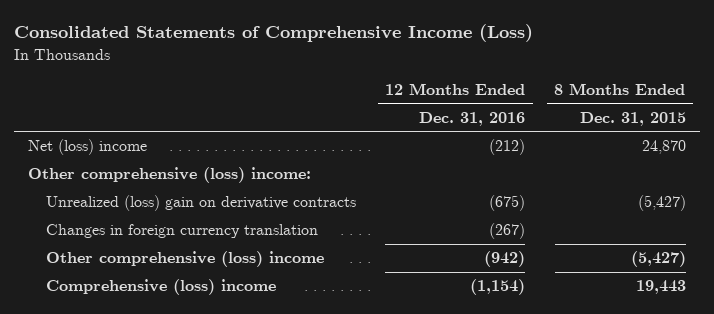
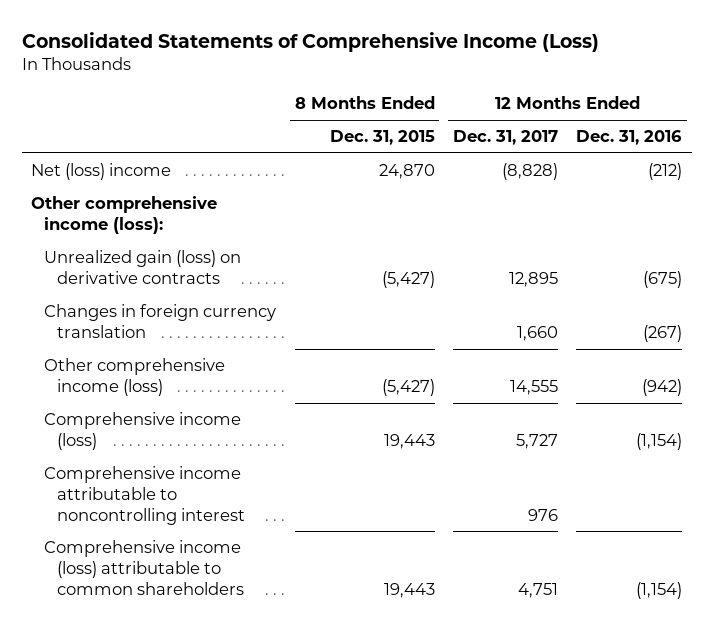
none -> [453,130,559,146] Dec. 31, 2017
[28,167,312,184] Other comprehensive (loss) income: -> [31,196,218,234] Other comprehensive income (loss):
[46,195,357,212] Unrealized (loss) gain on derivative contracts -> [44,250,242,284] Unrealized gain (loss) on derivative contracts
[46,251,325,268] Other comprehensive (loss) income -> [44,358,226,396] Other comprehensive income (loss)
none -> [44,412,242,450] Comprehensive income (loss)
none -> [44,466,246,525] Comprehensive income attributable to noncontrolling interest
[46,279,277,296] Comprehensive (loss) income -> [44,540,245,595] Comprehensive income (loss) attributable to common shareholders

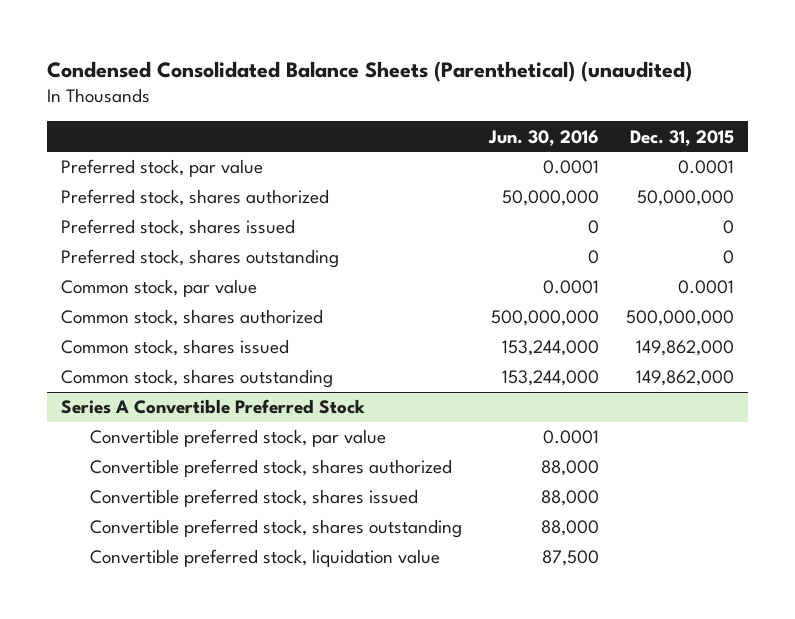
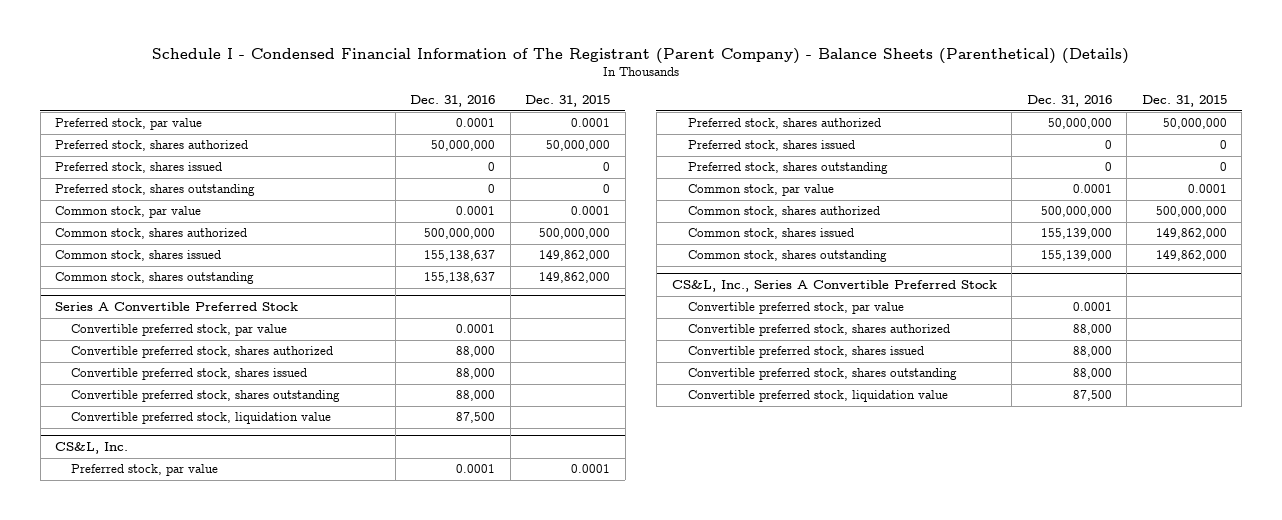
[47,60,693,82] Condensed Consolidated Balance Sheets (Parenthetical) (unaudited) -> [151,48,1129,65] Schedule I - Condensed Financial Information of The Registrant (Parent Company) - Balance Sheets (Parenthetical) (Details)
[488,129,600,146] Jun. 30, 2016 -> none
none -> [410,94,496,107] Dec. 31, 2016
none -> [55,442,129,455] CS&L, Inc.
none -> [71,464,219,477] Preferred stock, par value
none -> [687,118,881,130] Preferred stock, shares authorized
none -> [687,140,855,152] Preferred stock, shares issued
none -> [687,162,888,175] Preferred stock, shares outstanding
none -> [687,184,834,197] Common stock, par value
none -> [687,206,880,218] Common stock, shares authorized
none -> [687,228,854,240] Common stock, shares issued
none -> [687,250,887,263] Common stock, shares outstanding
none -> [671,280,997,293] CS&L, Inc., Series A Convertible Preferred Stock
none -> [687,302,904,315] Convertible preferred stock, par value
none -> [687,324,950,337] Convertible preferred stock, shares authorized
none -> [687,346,924,359] Convertible preferred stock, shares issued
none -> [687,368,957,381] Convertible preferred stock, shares outstanding
none -> [687,390,948,403] Convertible preferred stock, liquidation value

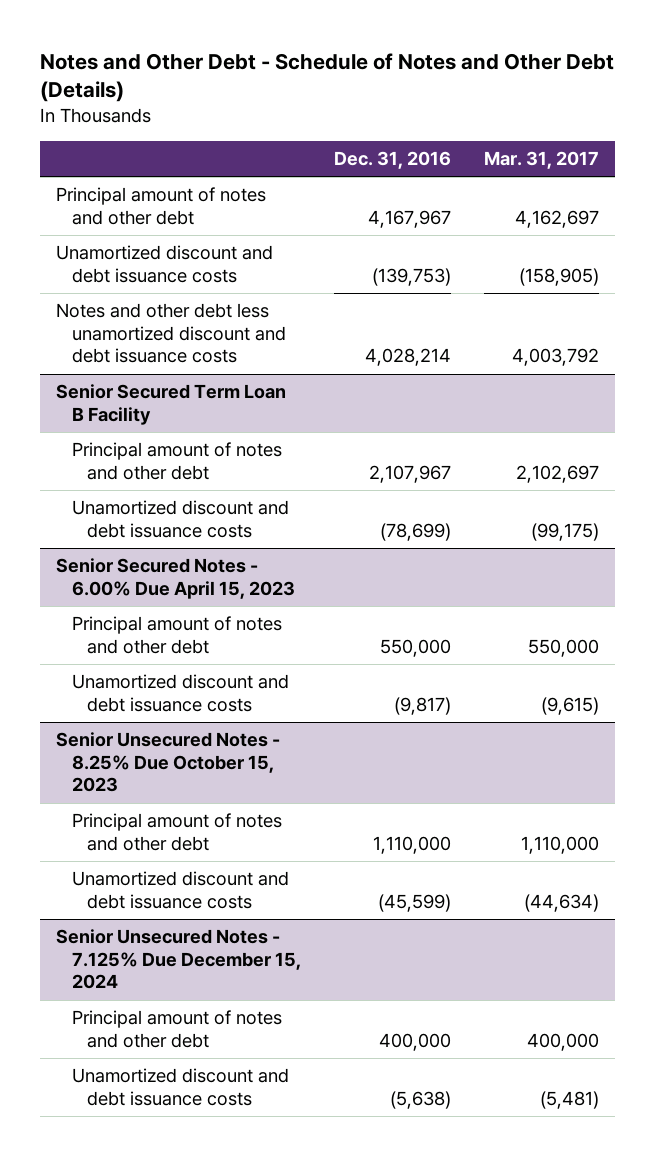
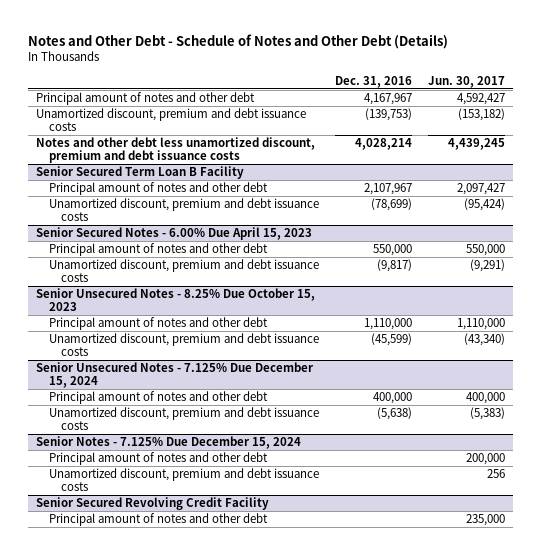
[483,151,599,170] Mar. 31, 2017 -> none
none -> [427,75,505,88] Jun. 30, 2017
[56,245,274,283] Unamortized discount and debt issuance costs -> [36,108,307,132] Unamortized discount, premium and debt issuance costs
[56,303,286,364] Notes and other debt less unamortized discount and debt issuance costs -> [36,137,316,164] Notes and other debt less unamortized discount, premium and debt issuance costs
[71,500,289,538] Unamortized discount and debt issuance costs -> [48,198,319,222] Unamortized discount, premium and debt issuance costs
[71,674,289,712] Unamortized discount and debt issuance costs -> [48,259,319,283] Unamortized discount, premium and debt issuance costs
[71,871,289,909] Unamortized discount and debt issuance costs -> [48,333,319,357] Unamortized discount, premium and debt issuance costs
[71,1068,289,1106] Unamortized discount and debt issuance costs -> [48,407,319,431] Unamortized discount, premium and debt issuance costs
none -> [36,436,302,450] Senior Notes - 7.125% Due December 15, 2024
none -> [48,452,268,466] Principal amount of notes and other debt
none -> [48,468,319,492] Unamortized discount, premium and debt issuance costs
none -> [36,497,270,511] Senior Secured Revolving Credit Facility
none -> [48,513,268,527] Principal amount of notes and other debt

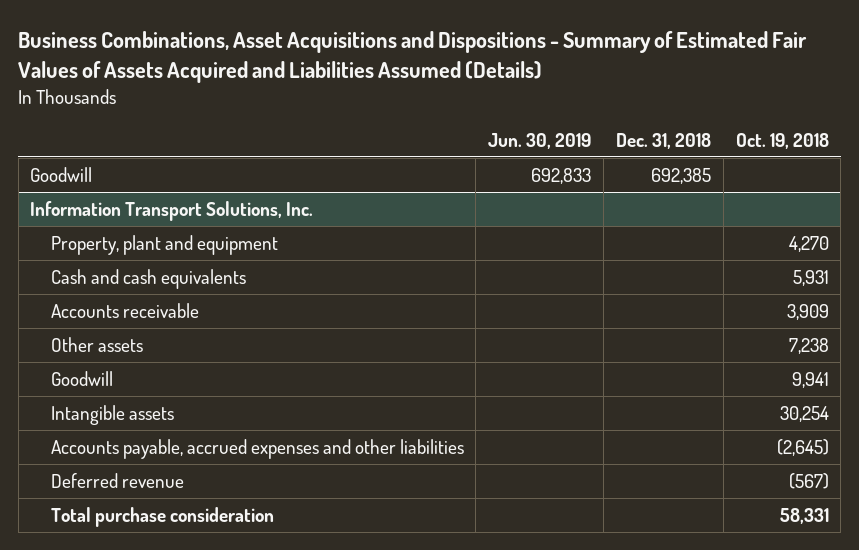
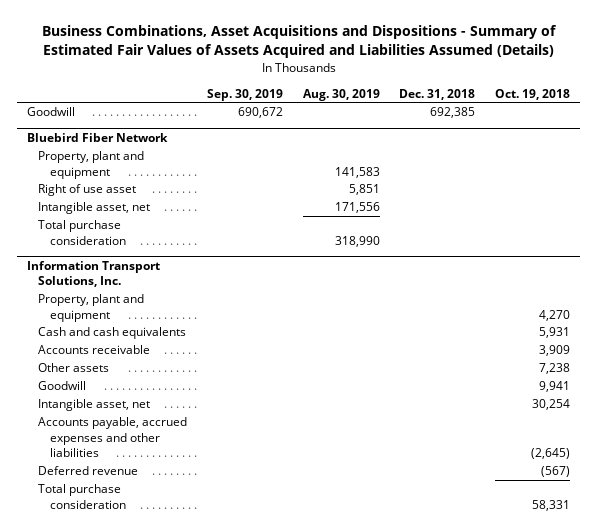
[488,132,592,149] Jun. 30, 2019 -> none
none -> [207,88,284,101] Sep. 30, 2019
none -> [302,88,380,101] Aug. 30, 2019
none -> [27,133,169,143] Bluebird Fiber Network
none -> [38,151,145,179] Property, plant and equipment
none -> [38,184,137,197] Right of use asset
none -> [38,202,151,215] Intangible asset, net
none -> [38,220,126,245] Total purchase consideration
[50,404,174,425] Intangible assets -> [38,399,151,412] Intangible asset, net

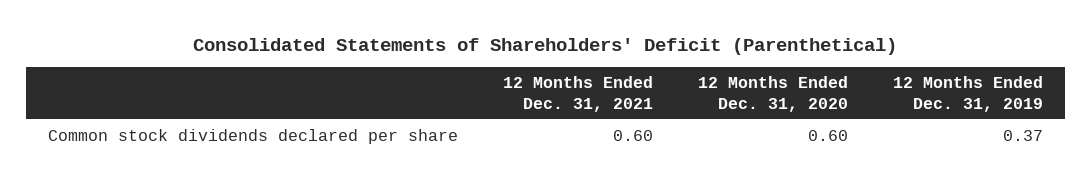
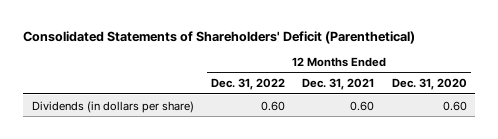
[892,76,1043,112] 12 Months Ended Dec. 31, 2019 -> none
none -> [210,78,285,91] Dec. 31, 2022
[48,128,459,144] Common stock dividends declared per share -> [31,100,194,113] Dividends (in dollars per share)

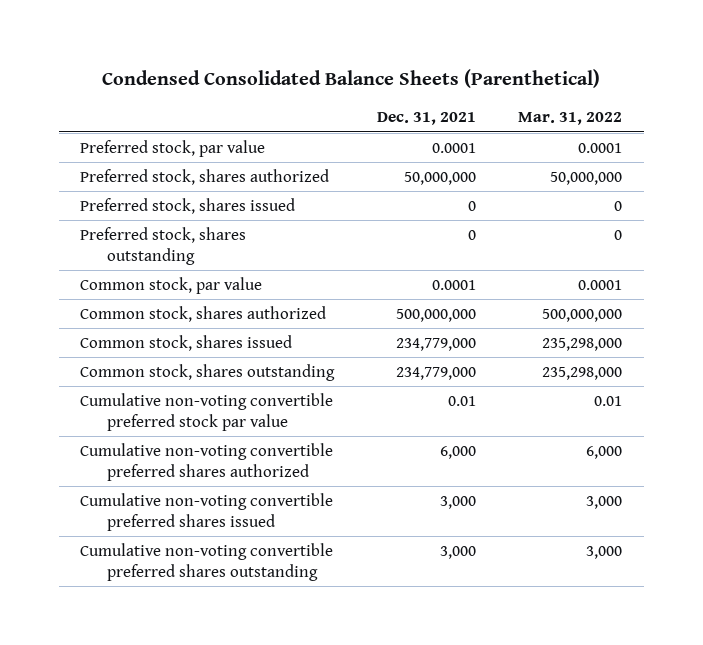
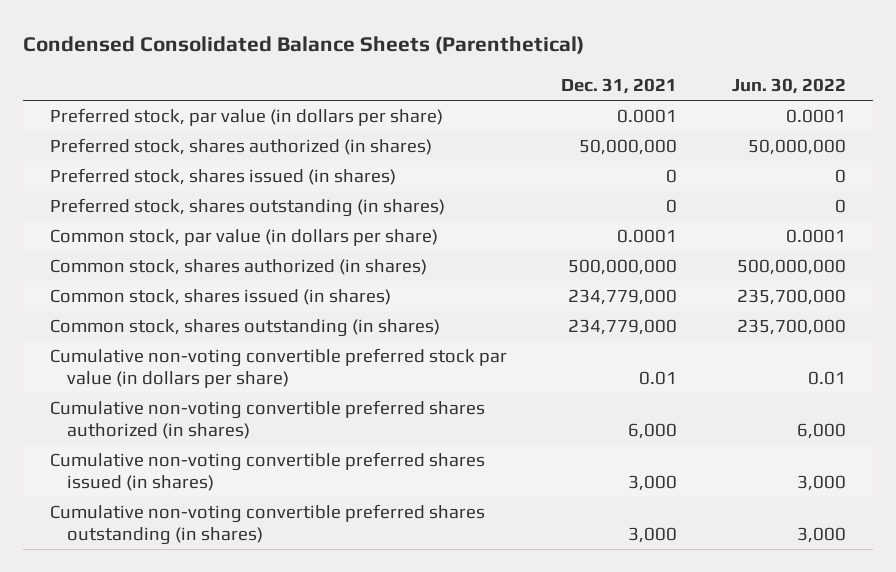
[518,112,623,126] Mar. 31, 2022 -> none
none -> [731,77,846,94] Jun. 30, 2022
[80,139,266,157] Preferred stock, par value -> [49,108,443,127] Preferred stock, par value (in dollars per share)
[80,168,330,185] Preferred stock, shares authorized -> [49,138,432,156] Preferred stock, shares authorized (in shares)
[80,197,296,214] Preferred stock, shares issued -> [49,168,396,186] Preferred stock, shares issued (in shares)
[80,226,247,266] Preferred stock, shares outstanding -> [49,198,445,218] Preferred stock, shares outstanding (in shares)
[80,276,263,294] Common stock, par value -> [49,229,438,247] Common stock, par value (in dollars per share)
[80,305,327,322] Common stock, shares authorized -> [49,259,427,276] Common stock, shares authorized (in shares)
[80,334,293,351] Common stock, shares issued -> [49,289,391,306] Common stock, shares issued (in shares)
[80,363,336,381] Common stock, shares outstanding -> [49,319,440,338] Common stock, shares outstanding (in shares)
[80,392,334,432] Cumulative non-voting convertible preferred stock par value -> [49,348,507,388] Cumulative non-voting convertible preferred stock par value (in dollars per share)
[80,442,334,482] Cumulative non-voting convertible preferred shares authorized -> [49,400,485,439] Cumulative non-voting convertible preferred shares authorized (in shares)
[80,492,334,532] Cumulative non-voting convertible preferred shares issued -> [49,452,485,491] Cumulative non-voting convertible preferred shares issued (in shares)
[80,542,334,582] Cumulative non-voting convertible preferred shares outstanding -> [49,504,485,545] Cumulative non-voting convertible preferred shares outstanding (in shares)

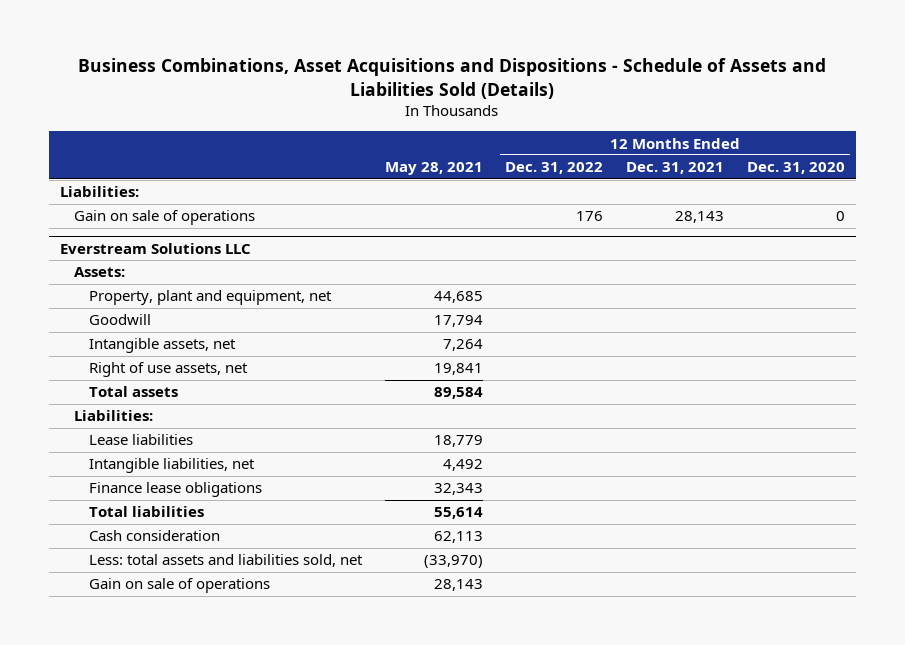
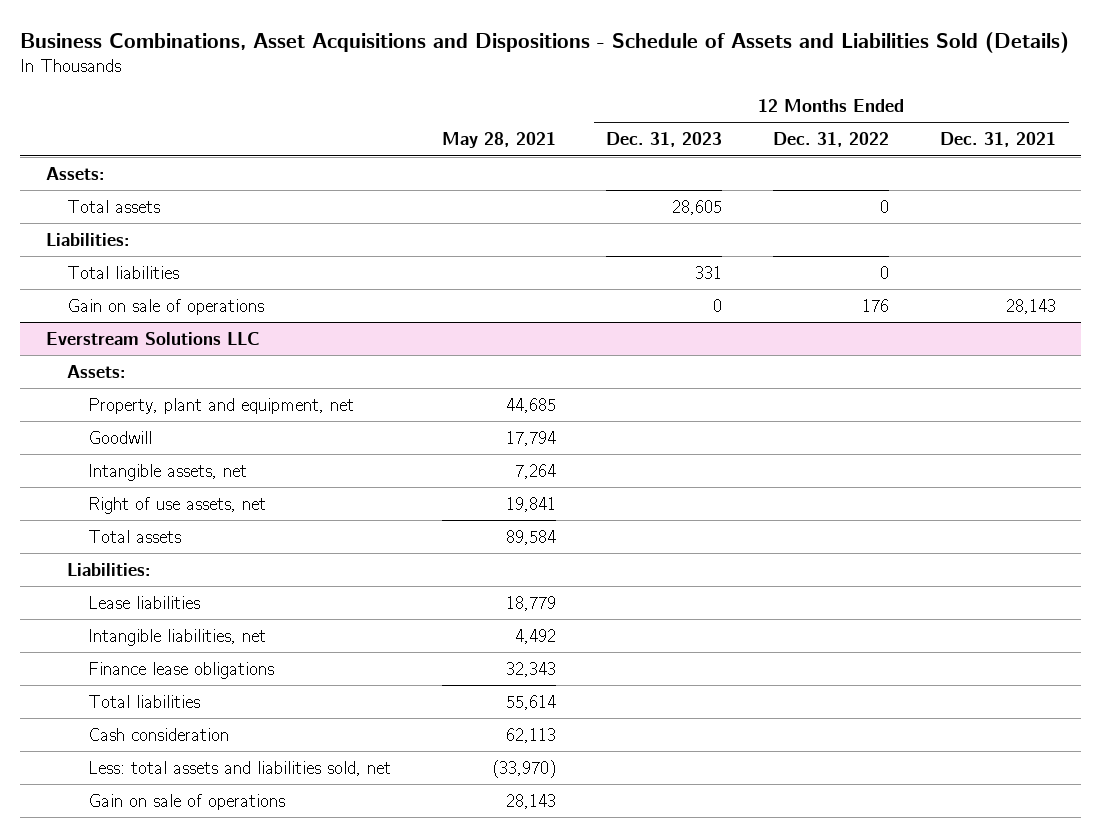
[746,162,845,175] Dec. 31, 2020 -> none
none -> [606,132,723,148] Dec. 31, 2023
none -> [45,166,105,180] Assets:
none -> [66,199,160,213] Total assets
none -> [66,265,179,279] Total liabilities

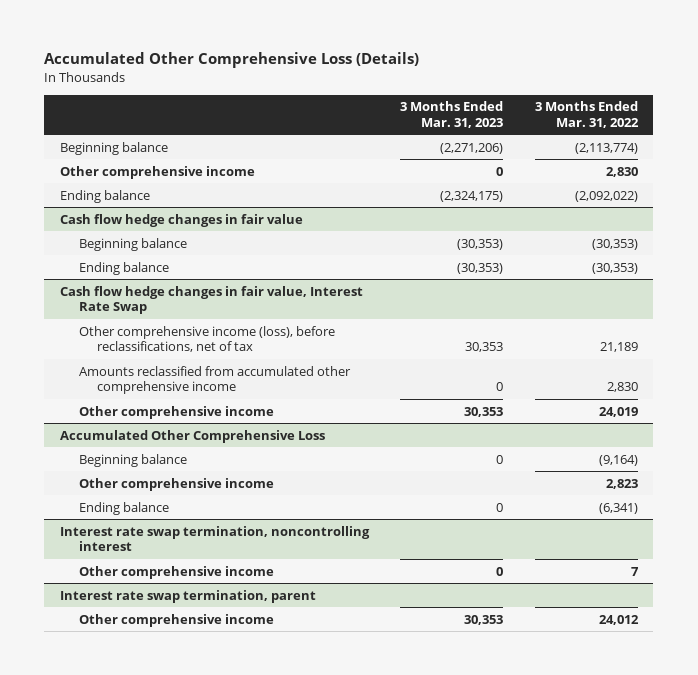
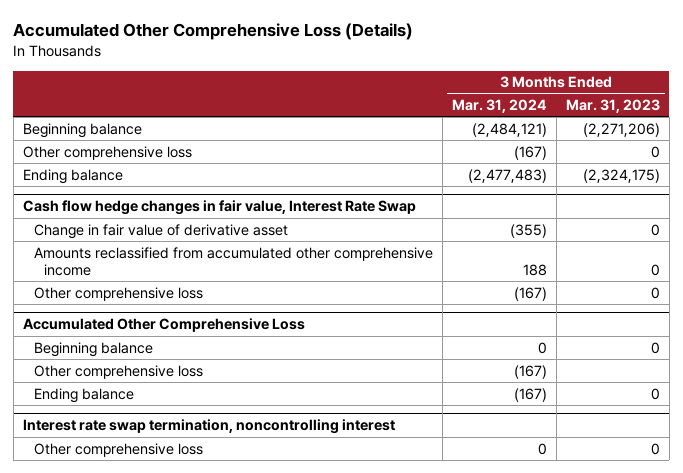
[534,101,639,128] 3 Months Ended Mar. 31, 2022 -> none
none -> [451,99,547,114] Mar. 31, 2024
[60,165,256,179] Other comprehensive income -> [22,145,192,160] Other comprehensive loss
[60,213,304,227] Cash flow hedge changes in fair value -> none
[78,237,187,251] Beginning balance -> none
[78,261,169,275] Ending balance -> none
[78,325,335,352] Other comprehensive income (loss), before reclassifications, net of tax -> none
none -> [33,223,288,239] Change in fair value of derivative asset
[78,405,274,419] Other comprehensive income -> [33,286,203,301] Other comprehensive loss
[464,406,504,417] 30,353 -> [650,286,660,299] 0
[78,477,274,491] Other comprehensive income -> [33,364,203,379] Other comprehensive loss
[60,589,317,603] Interest rate swap termination, parent -> none
[78,613,274,627] Other comprehensive income -> none
[78,565,274,579] Other comprehensive income -> [33,442,203,457] Other comprehensive loss

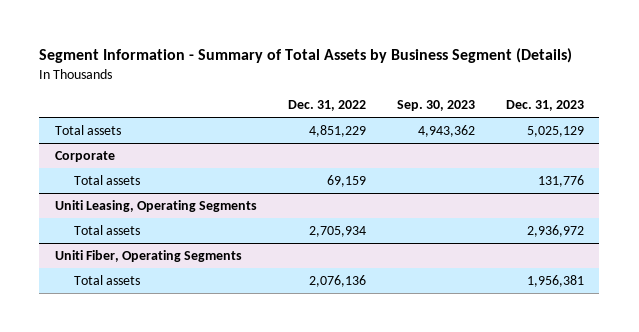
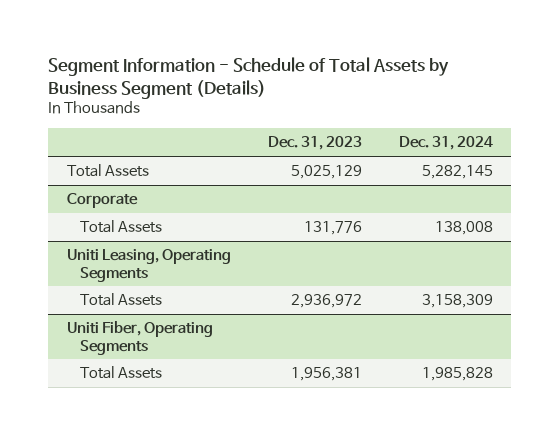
[39,48,573,64] Segment Information - Summary of Total Assets by Business Segment (Details) -> [48,56,450,99] Segment Information - Schedule of Total Assets by Business Segment (Details)
[287,100,366,112] Dec. 31, 2022 -> none
[396,100,475,112] Sep. 30, 2023 -> none
none -> [398,136,493,151] Dec. 31, 2024
[54,124,121,135] Total assets -> [66,164,149,178] Total Assets
[74,174,141,185] Total assets -> [79,220,162,234] Total Assets
[74,224,141,235] Total assets -> [79,293,162,307] Total Assets
[74,274,141,285] Total assets -> [79,366,162,380] Total Assets

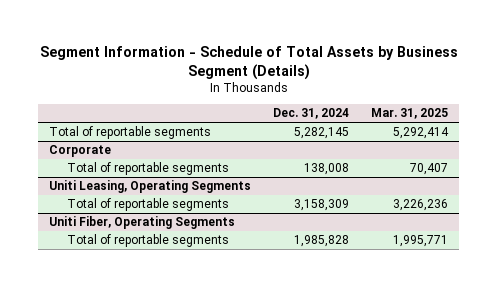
[267,136,362,151] Dec. 31, 2023 -> none
none -> [371,108,449,120] Mar. 31, 2025
[66,164,149,178] Total Assets -> [49,126,212,140] Total of reportable segments
[79,220,162,234] Total Assets -> [66,162,229,176] Total of reportable segments
[79,293,162,307] Total Assets -> [66,198,229,212] Total of reportable segments
[79,366,162,380] Total Assets -> [66,234,229,248] Total of reportable segments

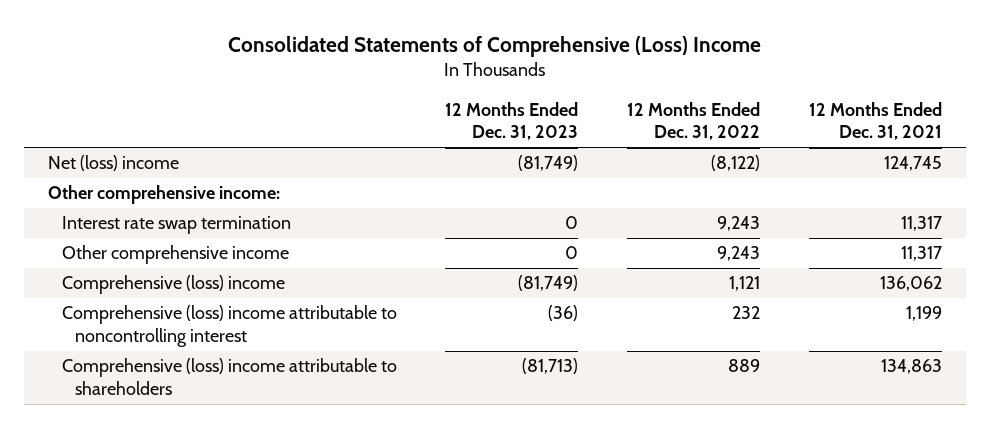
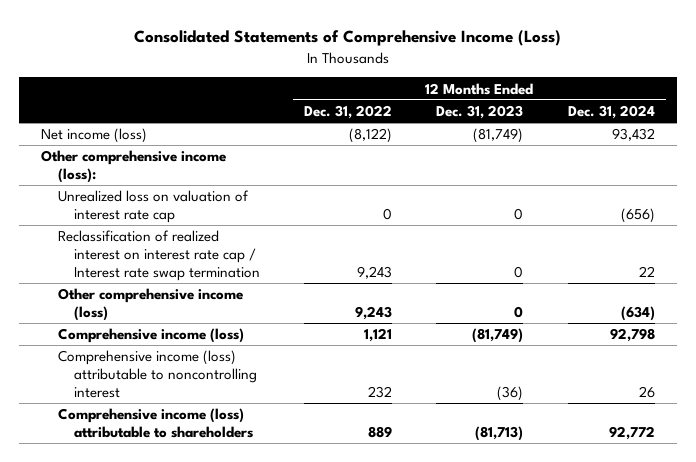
[228,35,762,57] Consolidated Statements of Comprehensive (Loss) Income -> [133,30,561,47] Consolidated Statements of Comprehensive Income (Loss)
[808,101,942,141] 12 Months Ended Dec. 31, 2021 -> none
none -> [567,105,655,120] Dec. 31, 2024
[48,155,180,172] Net (loss) income -> [41,128,148,144] Net income (loss)
[48,185,281,205] Other comprehensive income: -> [41,150,227,183] Other comprehensive income (loss):
none -> [57,190,249,223] Unrealized loss on valuation of interest rate cap
[61,216,291,235] Interest rate swap termination -> [57,230,261,281] Reclassification of realized interest on interest rate cap / Interest rate swap termination
[61,245,289,265] Other comprehensive income -> [57,288,243,321] Other comprehensive income (loss)
[61,275,285,295] Comprehensive (loss) income -> [57,328,244,344] Comprehensive income (loss)
[61,305,397,348] Comprehensive (loss) income attributable to noncontrolling interest -> [57,350,258,398] Comprehensive income (loss) attributable to noncontrolling interest
[61,358,397,396] Comprehensive (loss) income attributable to shareholders -> [57,408,254,438] Comprehensive income (loss) attributable to shareholders

